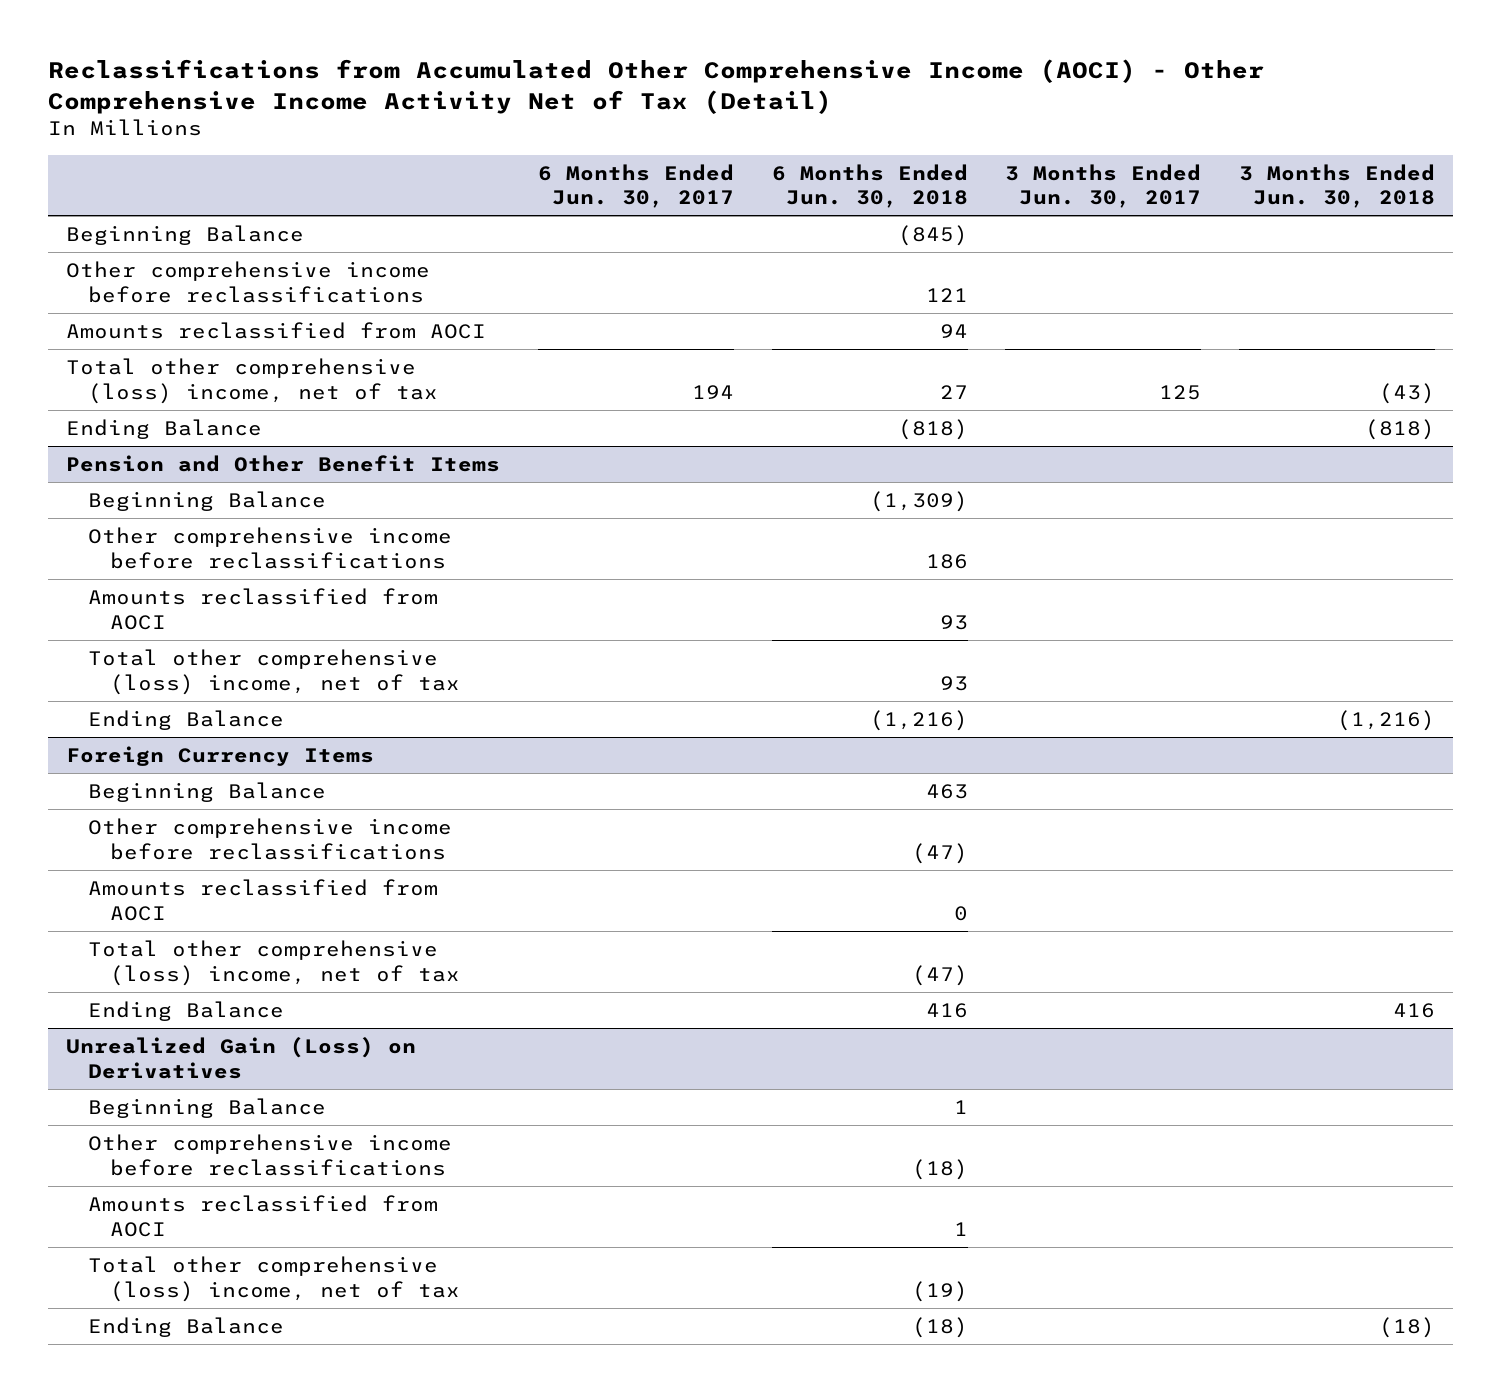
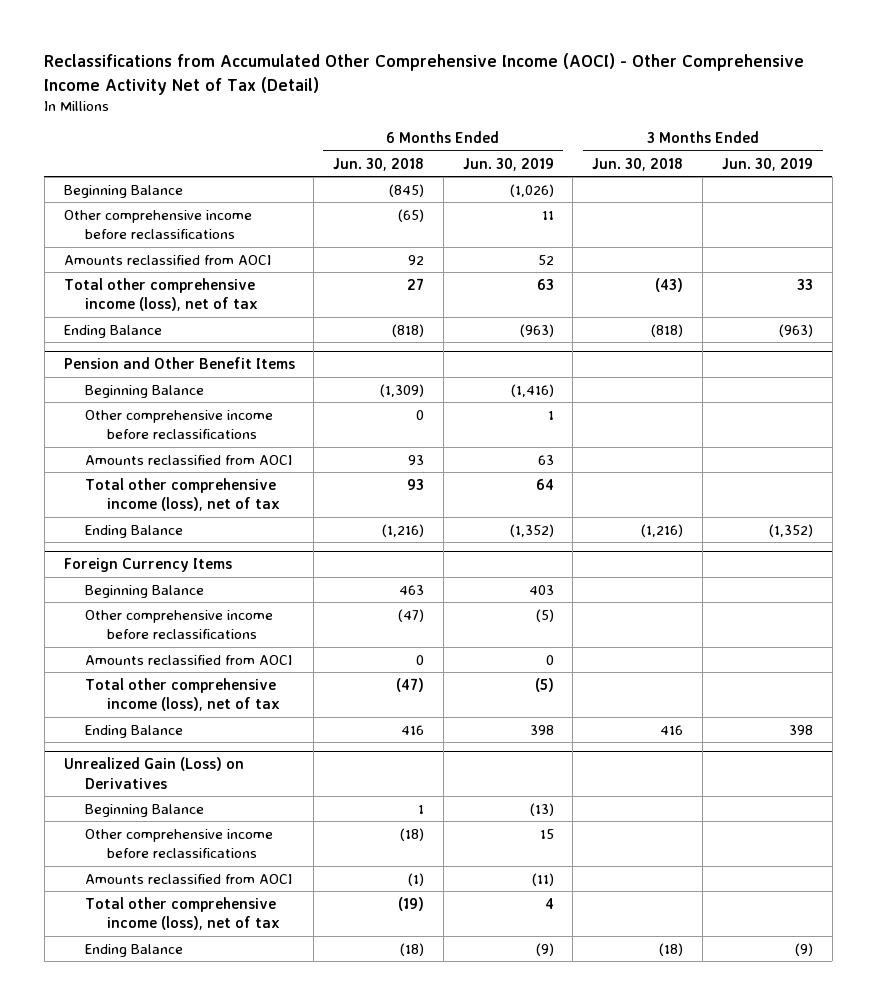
[538,163,735,209] 6 Months Ended Jun. 30, 2017 -> none
[1005,163,1202,209] 3 Months Ended Jun. 30, 2017 -> none
none -> [462,157,554,171] Jun. 30, 2019
none -> [721,157,813,171] Jun. 30, 2019
[925,287,968,302] 121 -> [398,208,425,222] (65)
[939,324,968,339] 94 -> [408,254,425,265] 92
[66,358,439,404] Total other comprehensive (loss) income, net of tax -> [63,277,259,312] Total other comprehensive income (loss), net of tax
[925,553,968,569] 186 -> [416,409,425,420] 0
[88,649,460,695] Total other comprehensive (loss) income, net of tax -> [85,477,281,512] Total other comprehensive income (loss), net of tax
[88,940,460,986] Total other comprehensive (loss) income, net of tax -> [85,677,281,712] Total other comprehensive income (loss), net of tax
[953,1221,968,1236] 1 -> [408,872,425,886] (1)
[88,1256,460,1302] Total other comprehensive (loss) income, net of tax -> [85,896,281,931] Total other comprehensive income (loss), net of tax

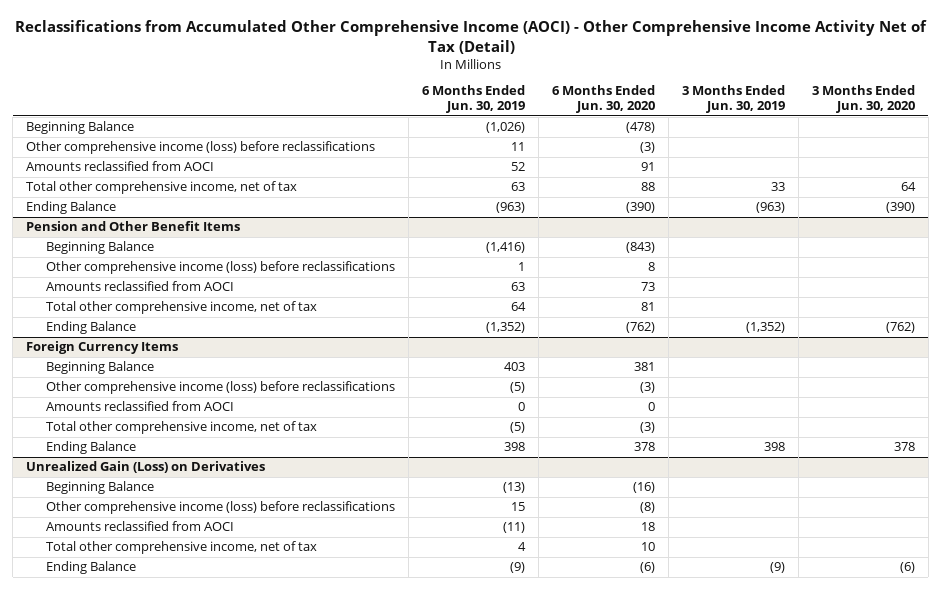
[333,157,425,171] Jun. 30, 2018 -> none
[592,157,684,171] Jun. 30, 2018 -> none
none -> [551,85,655,114] 6 Months Ended Jun. 30, 2020
none -> [811,85,915,114] 3 Months Ended Jun. 30, 2020
[63,209,252,240] Other comprehensive income before reclassifications -> [26,141,376,155] Other comprehensive income (loss) before reclassifications
[63,277,259,312] Total other comprehensive income (loss), net of tax -> [26,181,298,195] Total other comprehensive income, net of tax
[85,409,274,440] Other comprehensive income before reclassifications -> [45,261,395,275] Other comprehensive income (loss) before reclassifications
[85,477,281,512] Total other comprehensive income (loss), net of tax -> [45,301,317,315] Total other comprehensive income, net of tax
[85,609,274,640] Other comprehensive income before reclassifications -> [45,381,395,395] Other comprehensive income (loss) before reclassifications
[85,677,281,712] Total other comprehensive income (loss), net of tax -> [45,421,317,435] Total other comprehensive income, net of tax
[85,828,274,859] Other comprehensive income before reclassifications -> [45,501,395,515] Other comprehensive income (loss) before reclassifications
[85,896,281,931] Total other comprehensive income (loss), net of tax -> [45,541,317,555] Total other comprehensive income, net of tax

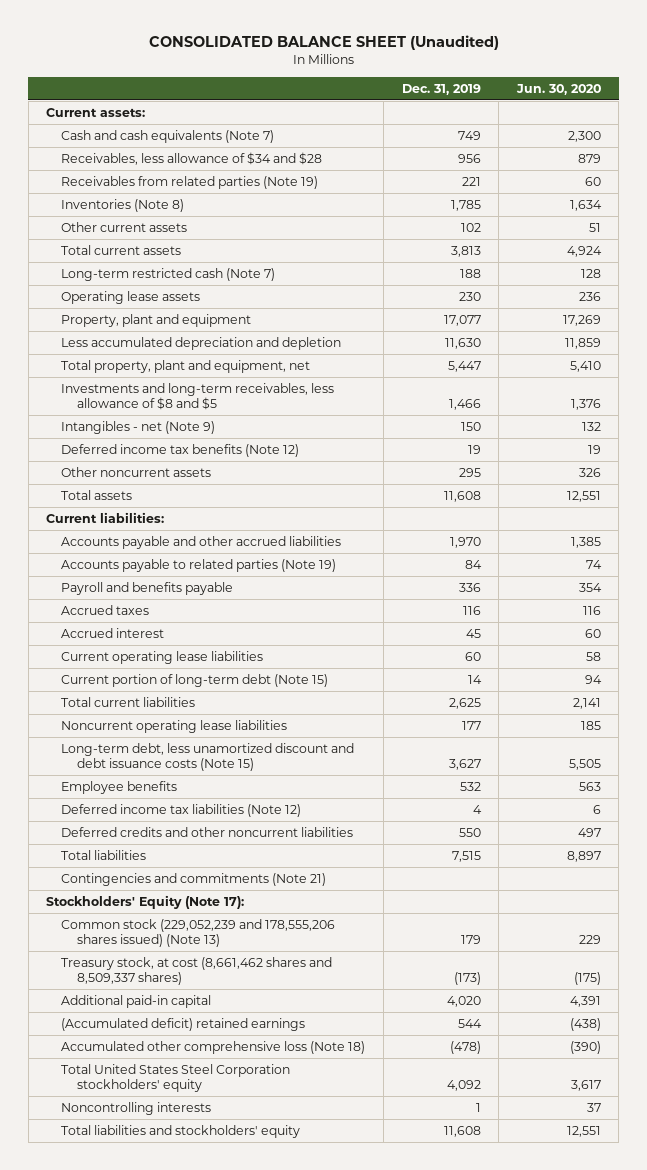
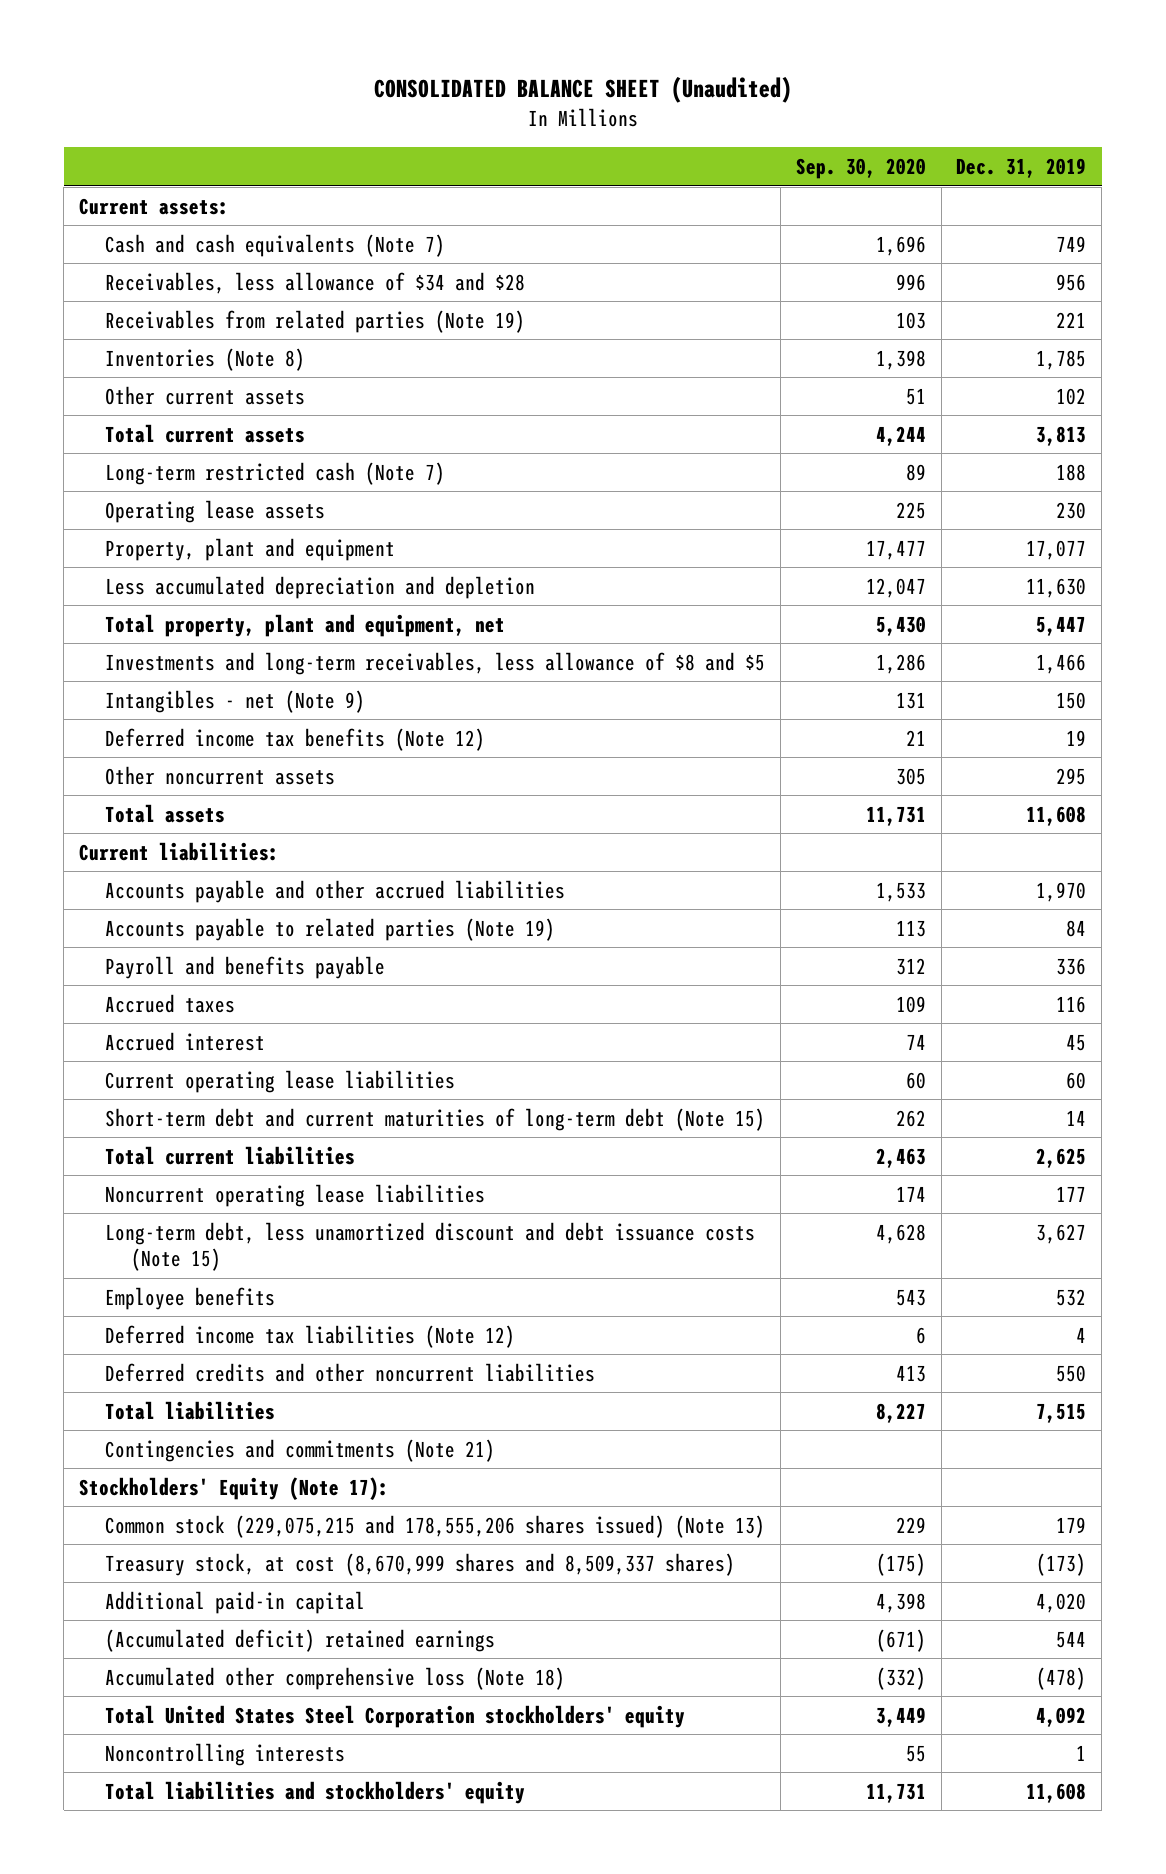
[515,83,601,95] Jun. 30, 2020 -> none
none -> [795,157,926,179] Sep. 30, 2020
[61,674,329,688] Current portion of long-term debt (Note 15) -> [105,1107,766,1131] Short-term debt and current maturities of long-term debt (Note 15)
[61,919,336,947] Common stock (229,052,239 and 178,555,206 shares issued) (Note 13) -> [105,1514,766,1538] Common stock (229,075,215 and 178,555,206 shares issued) (Note 13)
[61,957,333,985] Treasury stock, at cost (8,661,462 shares and 8,509,337 shares) -> [105,1552,736,1576] Treasury stock, at cost (8,670,999 shares and 8,509,337 shares)

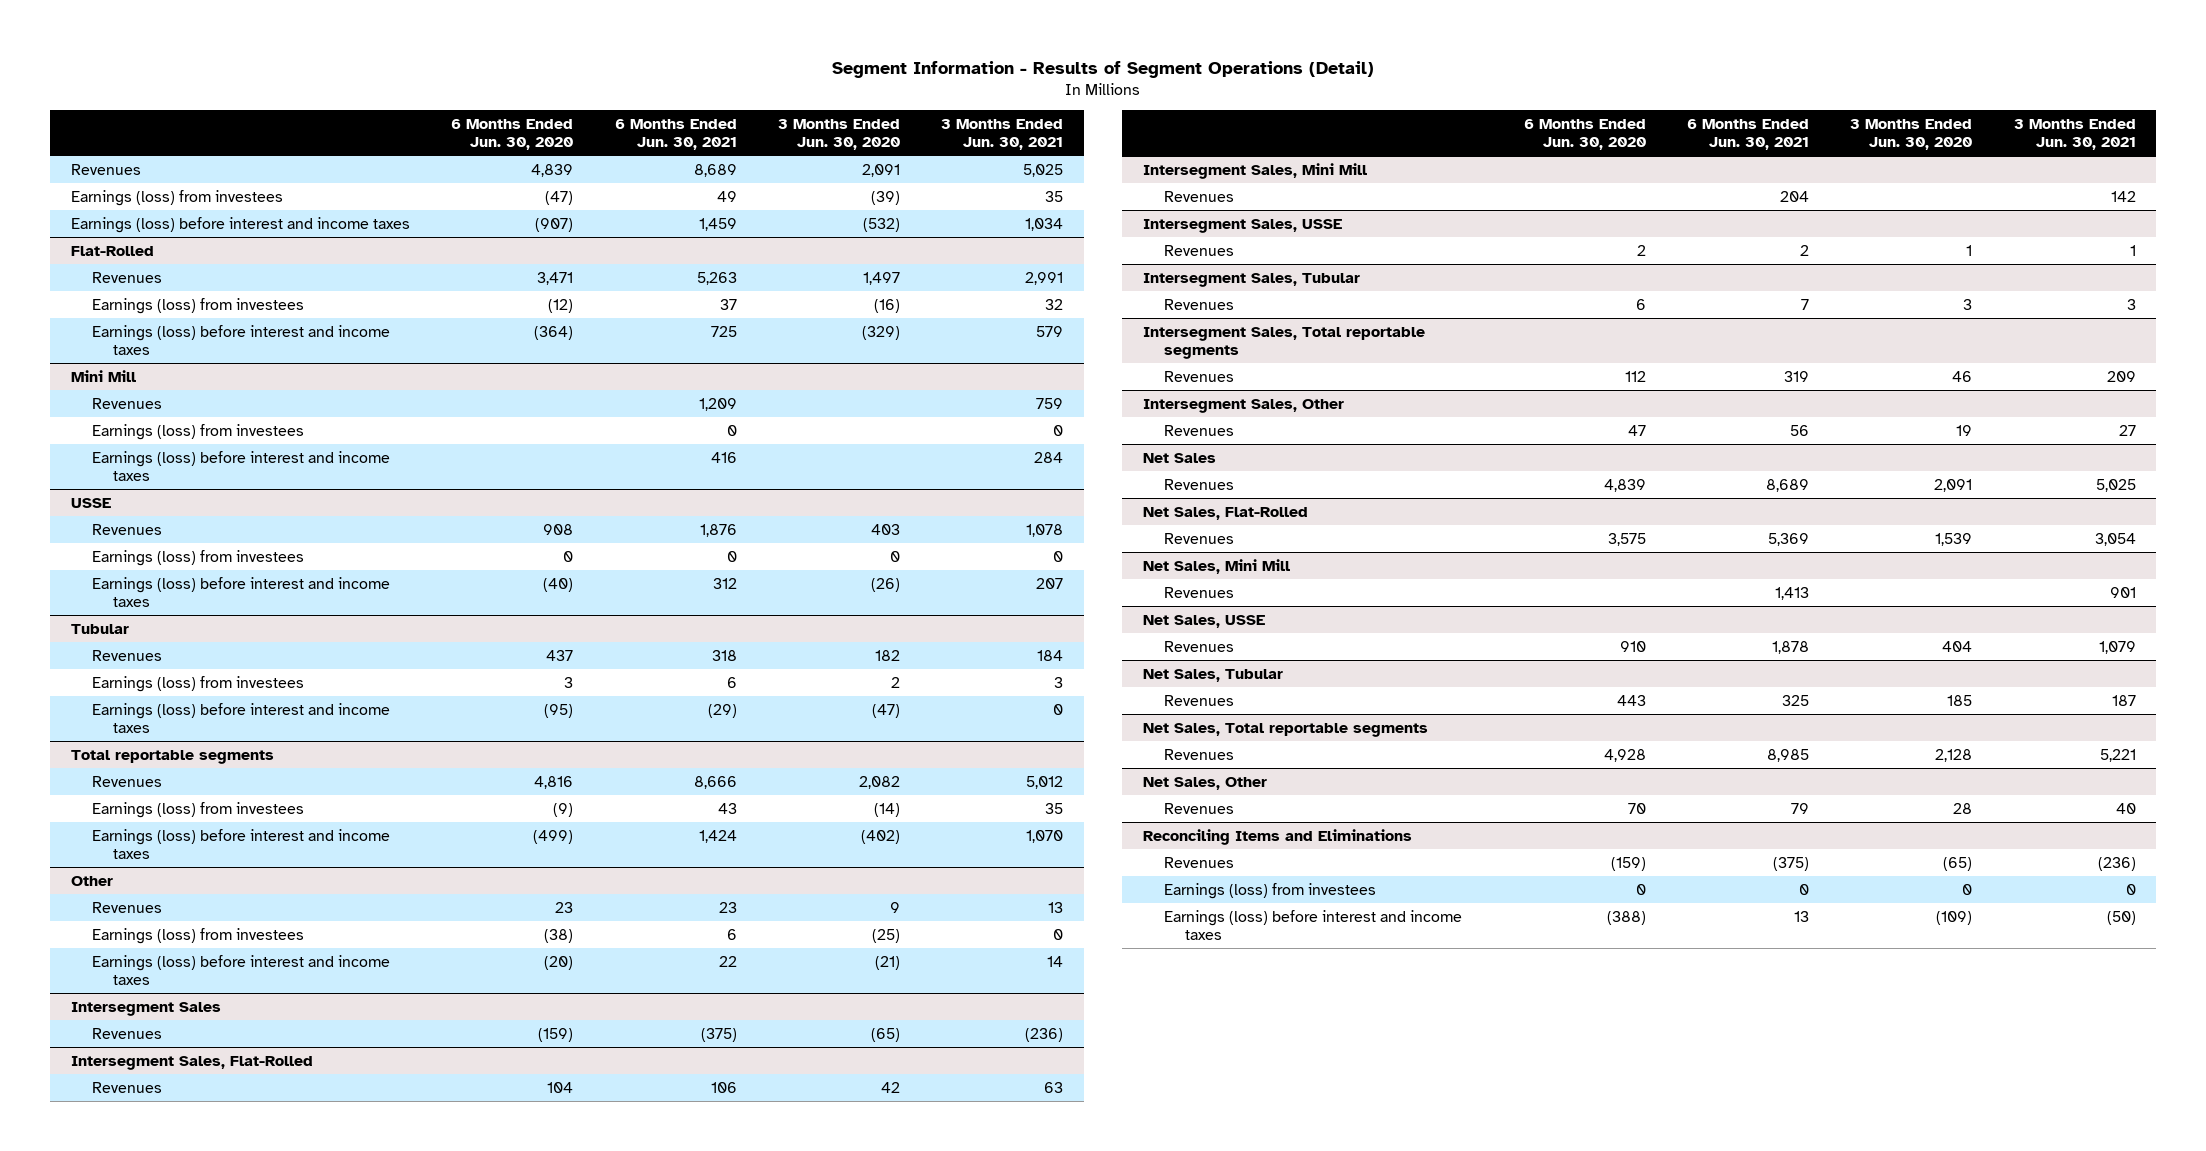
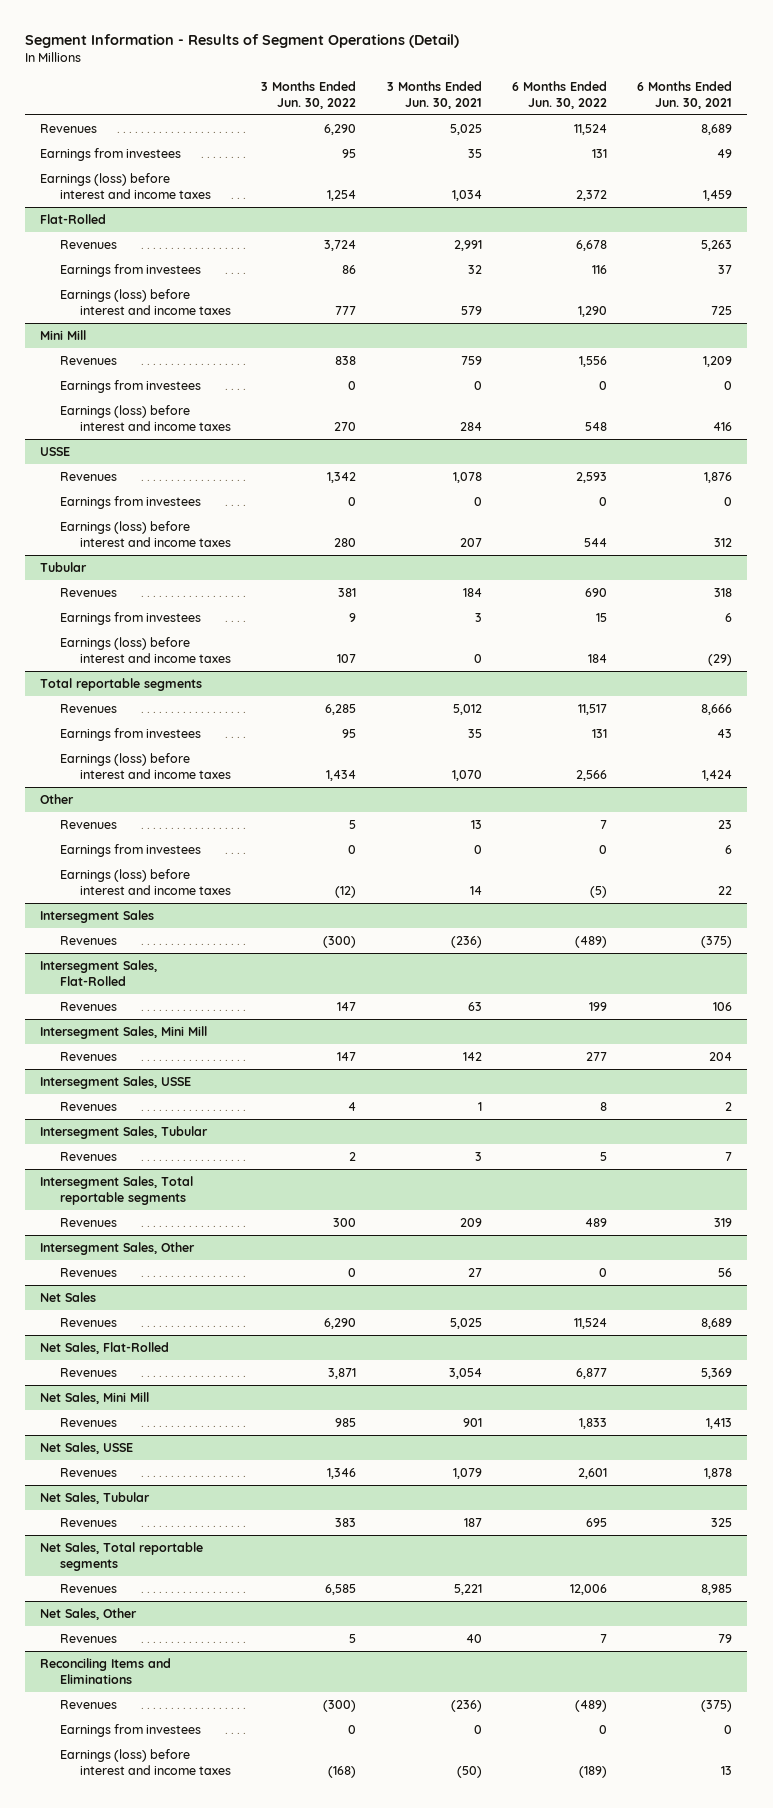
[451,118,574,150] 6 Months Ended Jun. 30, 2020 -> none
[777,118,900,150] 3 Months Ended Jun. 30, 2020 -> none
none -> [261,81,357,109] 3 Months Ended Jun. 30, 2022
none -> [511,81,607,109] 6 Months Ended Jun. 30, 2022
[70,189,283,206] Earnings (loss) from investees -> [40,147,182,161] Earnings from investees
[91,297,304,314] Earnings (loss) from investees -> [60,263,202,277] Earnings from investees
[91,423,304,440] Earnings (loss) from investees -> [60,379,202,393] Earnings from investees
[91,549,304,566] Earnings (loss) from investees -> [60,495,202,509] Earnings from investees
[91,675,304,692] Earnings (loss) from investees -> [60,611,202,625] Earnings from investees
[91,801,304,818] Earnings (loss) from investees -> [60,727,202,741] Earnings from investees
[91,927,304,944] Earnings (loss) from investees -> [60,843,202,857] Earnings from investees
[1164,882,1377,899] Earnings (loss) from investees -> [60,1723,202,1737] Earnings from investees

